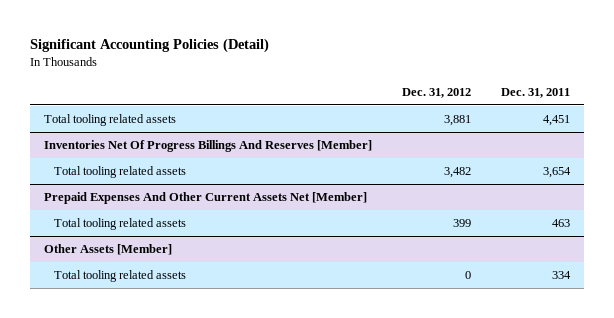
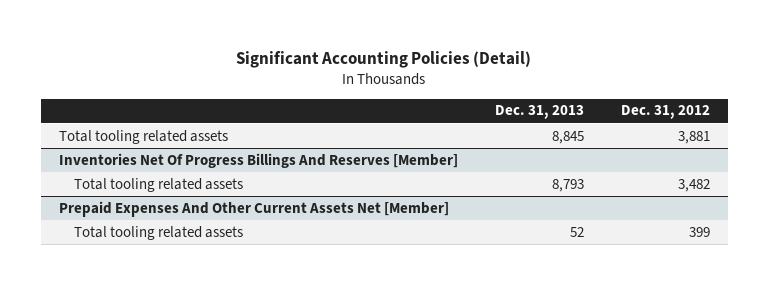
[500,87,570,98] Dec. 31, 2011 -> none
none -> [494,105,584,120] Dec. 31, 2013
[44,243,173,255] Other Assets [Member] -> none
[54,269,187,282] Total tooling related assets -> none

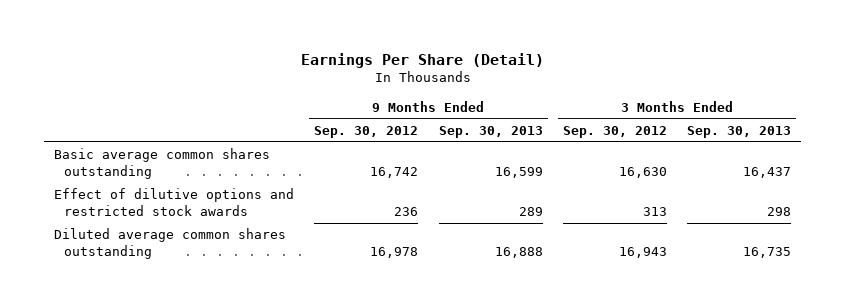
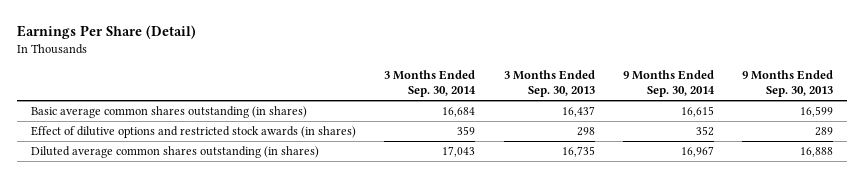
[314,125,419,138] Sep. 30, 2012 -> none
[562,125,667,138] Sep. 30, 2012 -> none
none -> [384,70,477,98] 3 Months Ended Sep. 30, 2014
none -> [622,70,715,98] 9 Months Ended Sep. 30, 2014
[54,148,271,180] Basic average common shares outstanding -> [31,106,308,119] Basic average common shares outstanding (in shares)
[54,188,295,217] Effect of dilutive options and restricted stock awards -> [31,126,357,139] Effect of dilutive options and restricted stock awards (in shares)
[54,228,287,260] Diluted average common shares outstanding -> [31,146,320,159] Diluted average common shares outstanding (in shares)

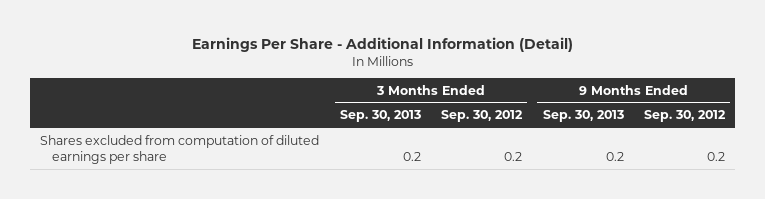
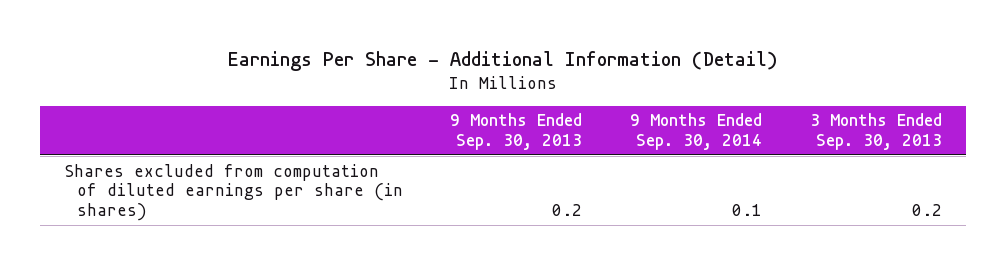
[441,110,524,123] Sep. 30, 2012 -> none
[643,110,726,123] Sep. 30, 2012 -> none
none -> [630,113,763,150] 9 Months Ended Sep. 30, 2014
[40,134,320,164] Shares excluded from computation of diluted earnings per share -> [64,163,403,221] Shares excluded from computation of diluted earnings per share (in shares)

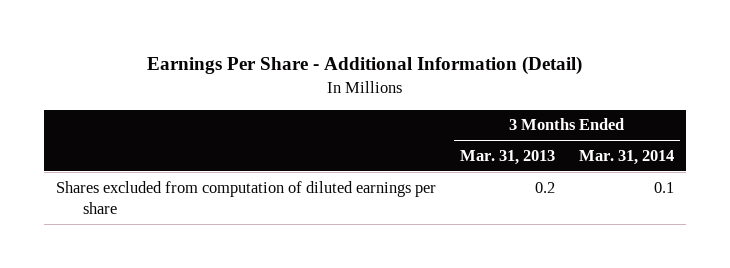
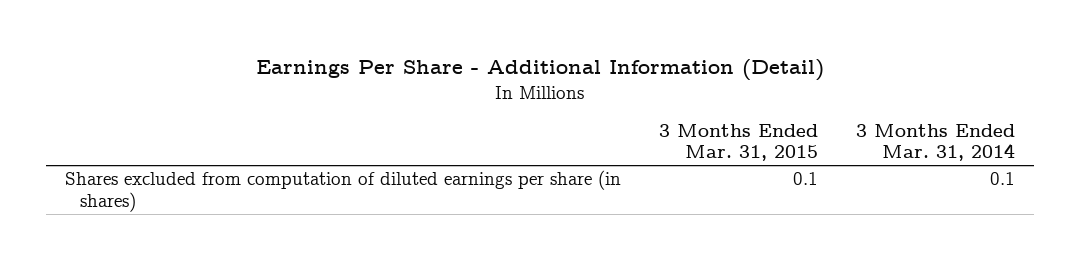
[460,150,556,166] Mar. 31, 2013 -> none
none -> [658,123,818,162] 3 Months Ended Mar. 31, 2015
[56,180,437,215] Shares excluded from computation of diluted earnings per share -> [64,170,621,213] Shares excluded from computation of diluted earnings per share (in shares)

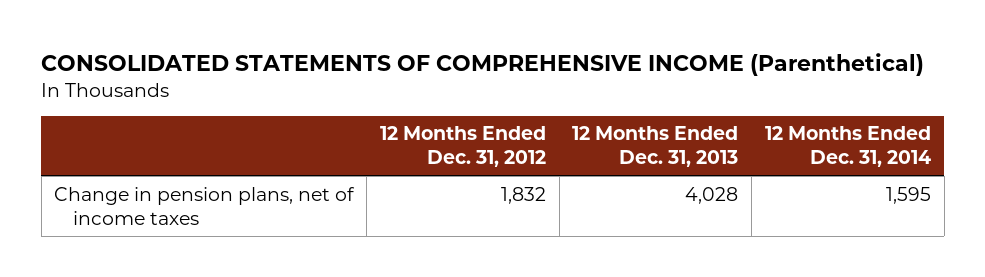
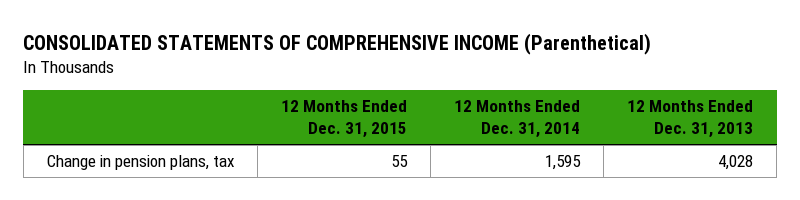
[379,126,546,168] 12 Months Ended Dec. 31, 2012 -> none
none -> [280,100,407,139] 12 Months Ended Dec. 31, 2015
[54,186,356,225] Change in pension plans, net of income taxes -> [46,155,234,171] Change in pension plans, tax

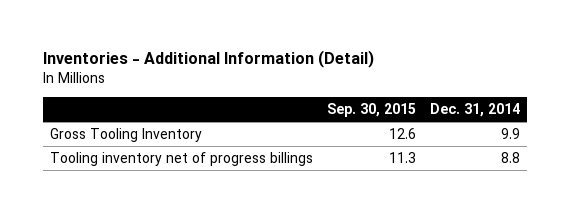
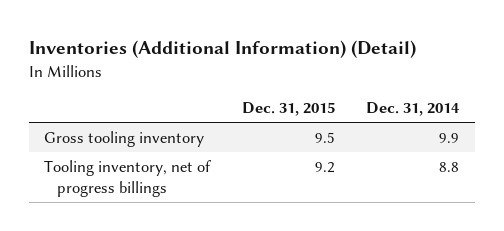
[42,50,374,69] Inventories - Additional Information (Detail) -> [28,40,416,59] Inventories (Additional Information) (Detail)
[326,102,416,117] Sep. 30, 2015 -> none
none -> [241,102,335,117] Dec. 31, 2015
[49,128,202,143] Gross Tooling Inventory -> [44,130,205,147] Gross tooling inventory
[49,152,313,167] Tooling inventory net of progress billings -> [44,159,212,197] Tooling inventory, net of progress billings

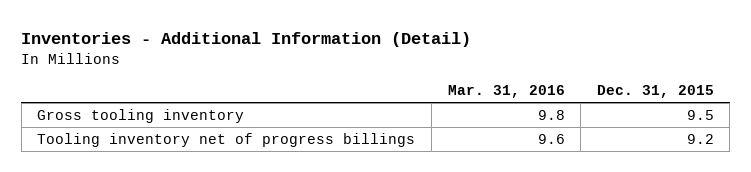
[28,40,416,59] Inventories (Additional Information) (Detail) -> [21,31,472,47] Inventories - Additional Information (Detail)
[366,102,461,117] Dec. 31, 2014 -> none
none -> [447,85,565,99] Mar. 31, 2016
[44,159,212,197] Tooling inventory, net of progress billings -> [37,132,416,147] Tooling inventory net of progress billings

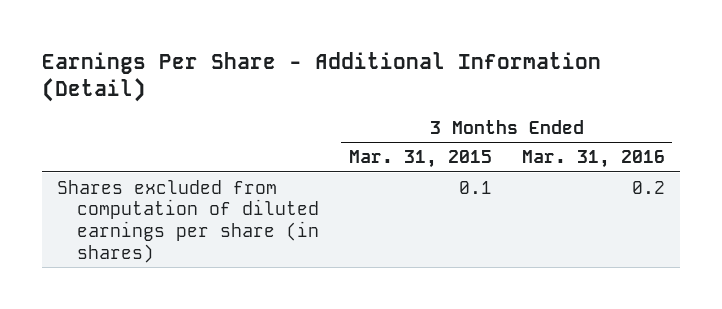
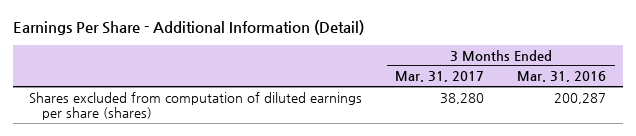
[348,150,492,169] Mar. 31, 2015 -> none
none -> [395,71,485,83] Mar. 31, 2017
[56,179,319,264] Shares excluded from computation of diluted earnings per share (in shares) -> [29,91,363,120] Shares excluded from computation of diluted earnings per share (shares)
[631,180,665,194] 0.2 -> [554,92,607,104] 200,287

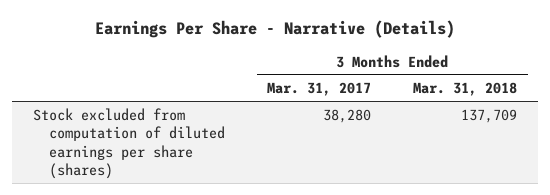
[12,20,364,36] Earnings Per Share - Additional Information (Detail) -> [95,20,456,39] Earnings Per Share - Narrative (Details)
[517,71,607,83] Mar. 31, 2016 -> none
none -> [413,82,518,97] Mar. 31, 2018
[29,91,363,120] Shares excluded from computation of diluted earnings per share (shares) -> [33,108,226,180] Stock excluded from computation of diluted earnings per share (shares)

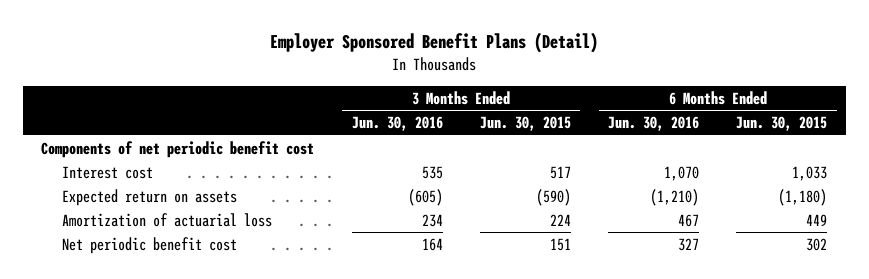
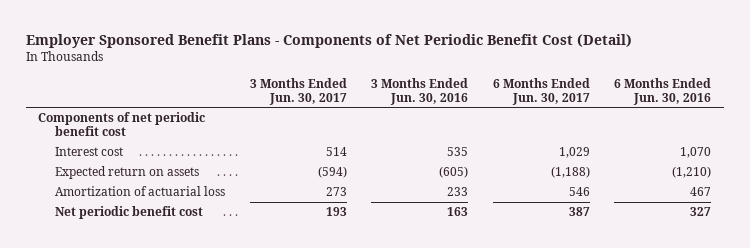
[270,31,599,53] Employer Sponsored Benefit Plans (Detail) -> [25,33,632,48] Employer Sponsored Benefit Plans - Components of Net Periodic Benefit Cost (Detail)
[479,116,571,132] Jun. 30, 2015 -> none
[736,116,828,132] Jun. 30, 2015 -> none
none -> [249,77,347,105] 3 Months Ended Jun. 30, 2017
none -> [492,77,590,105] 6 Months Ended Jun. 30, 2017
[421,213,443,227] 234 -> [447,187,469,197] 233
[421,237,443,251] 164 -> [447,207,469,217] 163

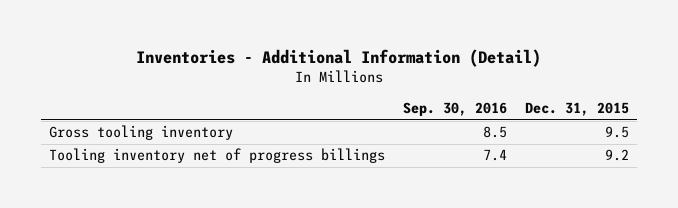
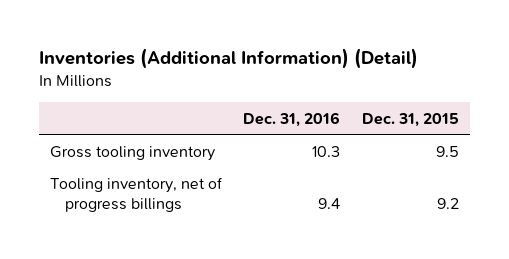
[136,49,542,68] Inventories - Additional Information (Detail) -> [39,48,419,70] Inventories (Additional Information) (Detail)
[403,102,508,117] Sep. 30, 2016 -> none
none -> [243,111,341,127] Dec. 31, 2016
[49,148,386,164] Tooling inventory net of progress billings -> [49,176,223,213] Tooling inventory, net of progress billings

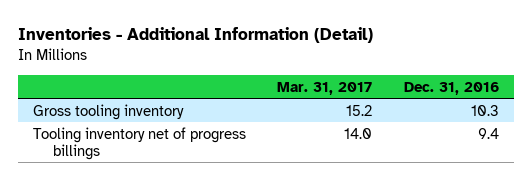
[39,48,419,70] Inventories (Additional Information) (Detail) -> [17,27,373,44] Inventories - Additional Information (Detail)
[361,112,459,127] Dec. 31, 2015 -> none
none -> [277,81,373,95] Mar. 31, 2017
[49,176,223,213] Tooling inventory, net of progress billings -> [33,126,247,160] Tooling inventory net of progress billings

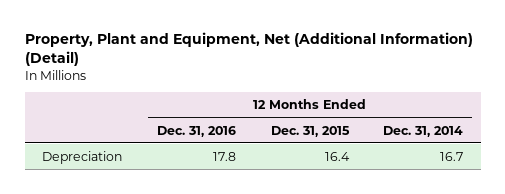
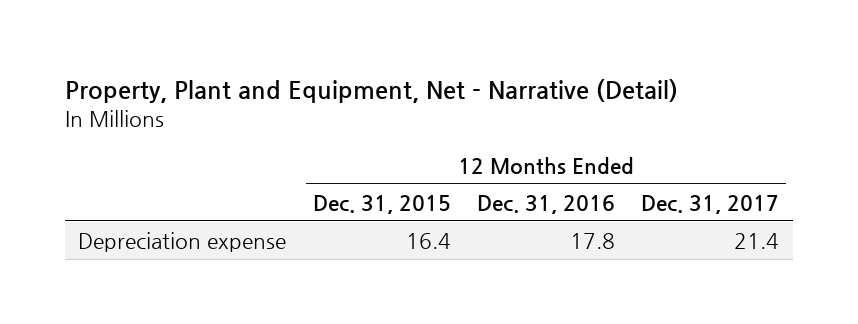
[24,31,473,66] Property, Plant and Equipment, Net (Additional Information) (Detail) -> [65,78,679,103] Property, Plant and Equipment, Net - Narrative (Detail)
[383,125,464,137] Dec. 31, 2014 -> none
none -> [641,194,780,214] Dec. 31, 2017
[41,151,122,165] Depreciation -> [78,231,287,252] Depreciation expense

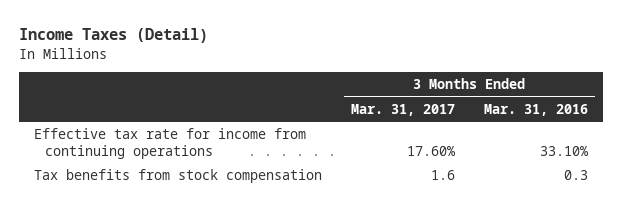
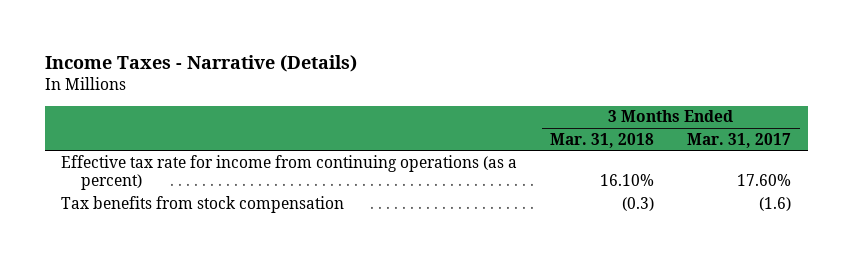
[19,28,209,44] Income Taxes (Detail) -> [44,55,357,73] Income Taxes - Narrative (Details)
[484,103,589,116] Mar. 31, 2016 -> none
none -> [550,132,655,148] Mar. 31, 2018
[33,128,306,159] Effective tax rate for income from continuing operations -> [61,154,518,191] Effective tax rate for income from continuing operations (as a percent)
[430,170,455,181] 1.6 -> [759,196,792,211] (1.6)

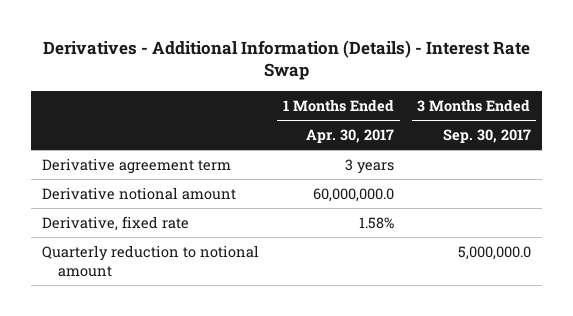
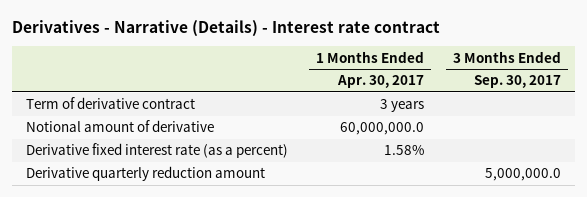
[42,39,530,81] Derivatives - Additional Information (Details) - Interest Rate Swap -> [11,19,440,37] Derivatives - Narrative (Details) - Interest rate contract
[42,157,232,174] Derivative agreement term -> [25,97,195,110] Term of derivative contract
[42,186,237,200] Derivative notional amount -> [25,120,214,133] Notional amount of derivative
[42,215,190,231] Derivative, fixed rate -> [25,143,288,159] Derivative fixed interest rate (as a percent)
[42,244,260,277] Quarterly reduction to notional amount -> [25,166,265,182] Derivative quarterly reduction amount

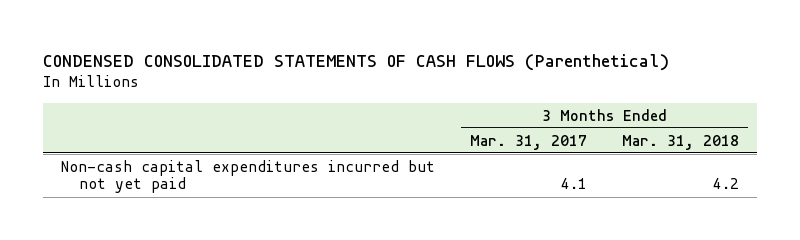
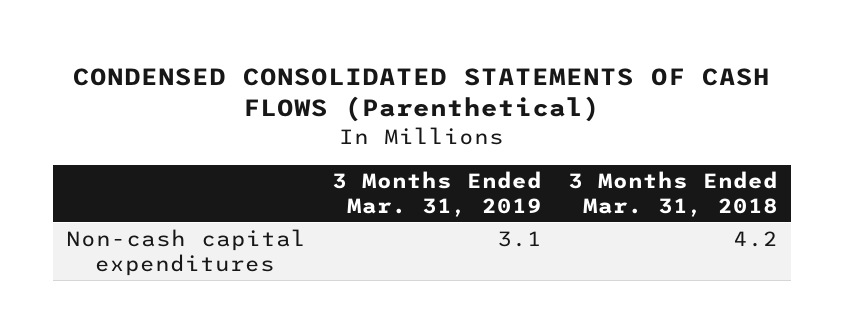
[469,134,587,150] Mar. 31, 2017 -> none
none -> [331,170,542,217] 3 Months Ended Mar. 31, 2019
[60,159,435,194] Non-cash capital expenditures incurred but not yet paid -> [65,229,306,277] Non-cash capital expenditures

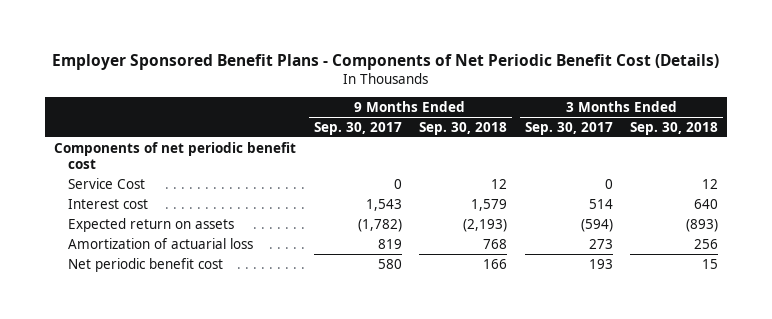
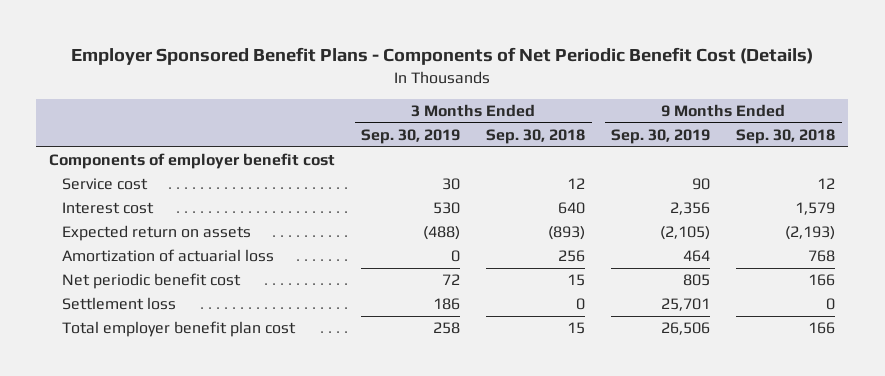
[313,121,402,135] Sep. 30, 2017 -> none
[524,121,613,135] Sep. 30, 2017 -> none
none -> [361,128,461,144] Sep. 30, 2019
none -> [611,128,711,144] Sep. 30, 2019
[54,141,297,169] Components of net periodic benefit cost -> [49,153,336,170] Components of employer benefit cost
[68,177,146,189] Service Cost -> [62,178,149,191] Service cost
none -> [62,297,177,311] Settlement loss
none -> [62,321,297,338] Total employer benefit plan cost

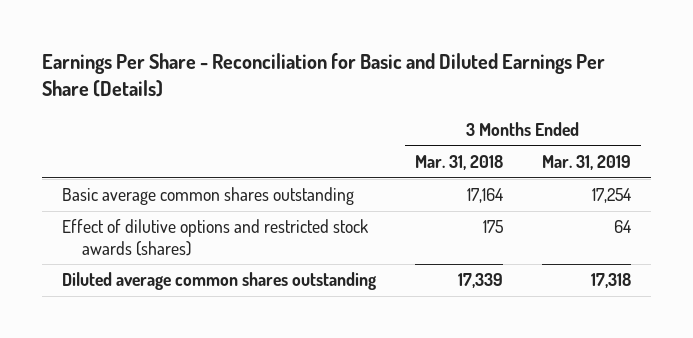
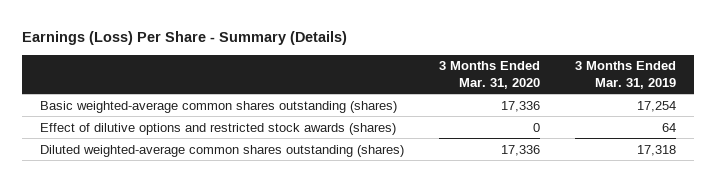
[42,53,606,98] Earnings Per Share - Reconciliation for Basic and Diluted Earnings Per Share (Details) -> [22,30,348,45] Earnings (Loss) Per Share - Summary (Details)
[414,155,503,171] Mar. 31, 2018 -> none
none -> [439,61,541,89] 3 Months Ended Mar. 31, 2020
[61,187,354,206] Basic average common shares outstanding -> [39,100,397,113] Basic weighted-average common shares outstanding (shares)
[61,272,376,291] Diluted average common shares outstanding -> [39,144,404,157] Diluted weighted-average common shares outstanding (shares)

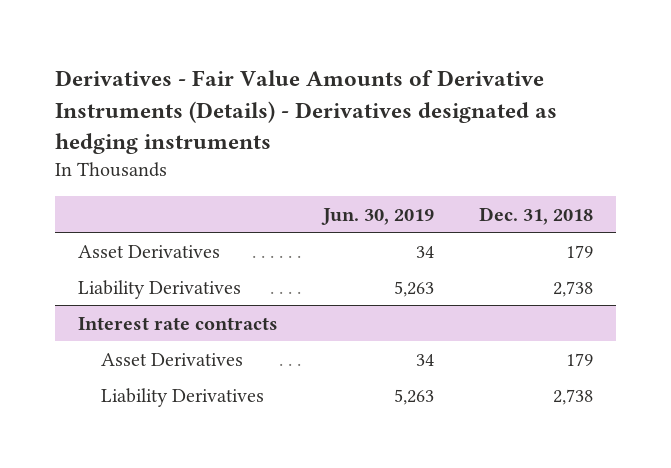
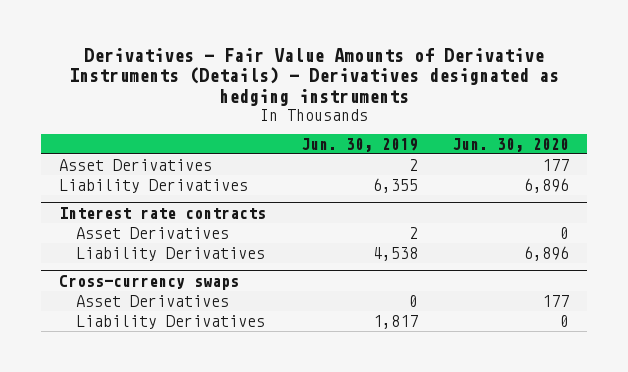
[479,206,594,225] Dec. 31, 2018 -> none
none -> [452,137,570,152] Jun. 30, 2020
[416,245,435,258] 34 -> [408,159,418,172] 2
[394,280,435,297] 5,263 -> [372,178,418,194] 6,355
[416,353,435,366] 34 -> [408,227,418,240] 2
[394,388,435,405] 5,263 -> [372,247,418,262] 4,538
none -> [58,274,239,290] Cross-currency swaps
none -> [76,295,230,308] Asset Derivatives
none -> [76,315,266,330] Liability Derivatives

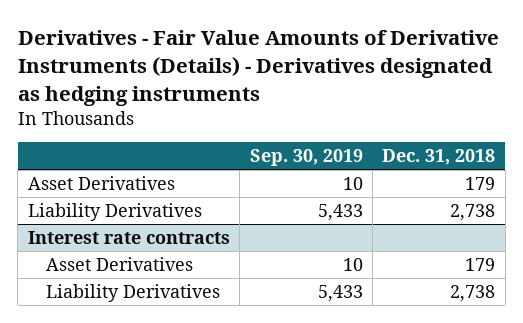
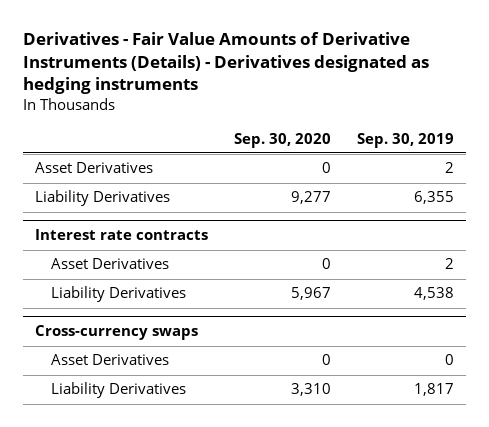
[382,149,496,166] Dec. 31, 2018 -> none
none -> [233,132,331,148] Sep. 30, 2020
[342,176,363,190] 10 -> [444,162,454,174] 2
[317,203,363,221] 5,433 -> [413,191,454,205] 6,355
[342,257,363,271] 10 -> [444,258,454,270] 2
[317,284,363,302] 5,433 -> [413,287,454,301] 4,538
none -> [35,325,199,341] Cross-currency swaps
none -> [50,354,169,366] Asset Derivatives
none -> [50,382,186,399] Liability Derivatives

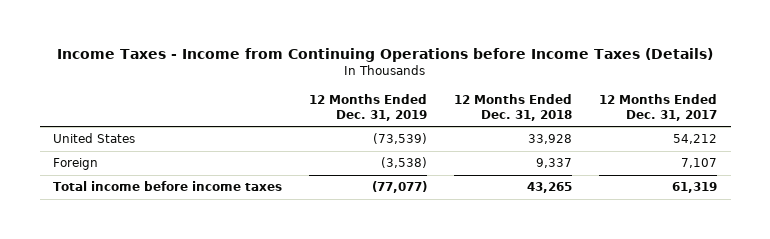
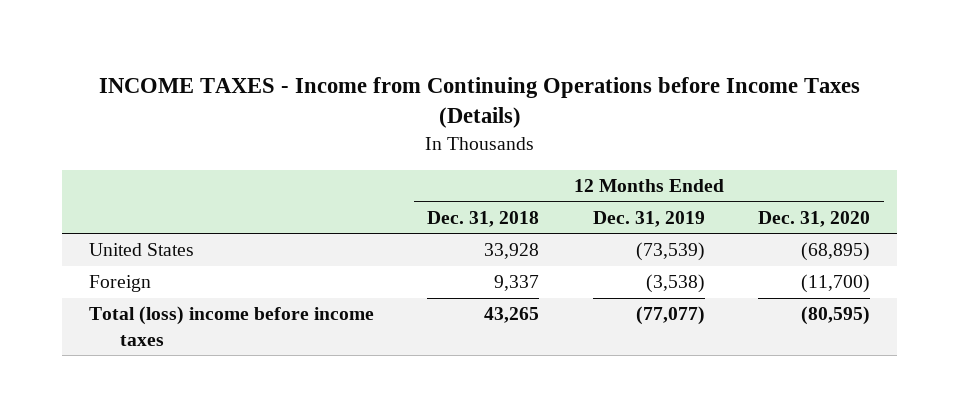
[57,47,714,62] Income Taxes - Income from Continuing Operations before Income Taxes (Details) -> [98,76,860,129] INCOME TAXES - Income from Continuing Operations before Income Taxes (Details)
[599,93,718,121] 12 Months Ended Dec. 31, 2017 -> none
none -> [758,210,871,227] Dec. 31, 2020
[53,181,283,192] Total income before income taxes -> [88,306,374,346] Total (loss) income before income taxes

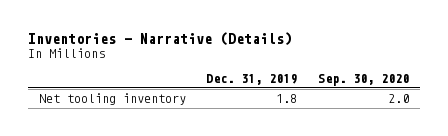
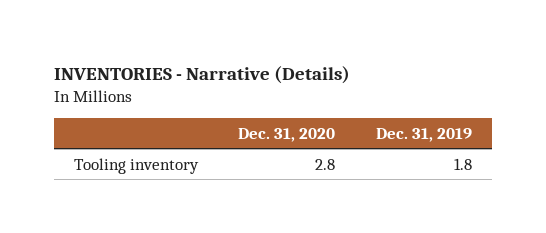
[28,32,293,47] Inventories - Narrative (Details) -> [53,65,350,84] INVENTORIES - Narrative (Details)
[318,73,410,86] Sep. 30, 2020 -> none
none -> [238,127,336,142] Dec. 31, 2020
[38,93,186,106] Net tooling inventory -> [74,157,200,174] Tooling inventory

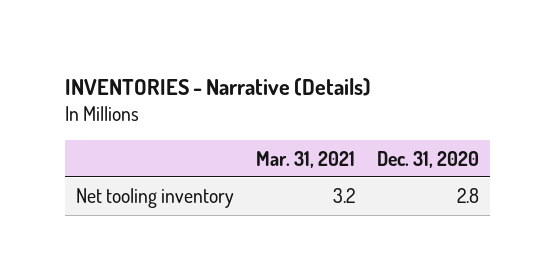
[375,127,472,142] Dec. 31, 2019 -> none
none -> [256,150,356,168] Mar. 31, 2021
[74,157,200,174] Tooling inventory -> [76,188,235,209] Net tooling inventory

